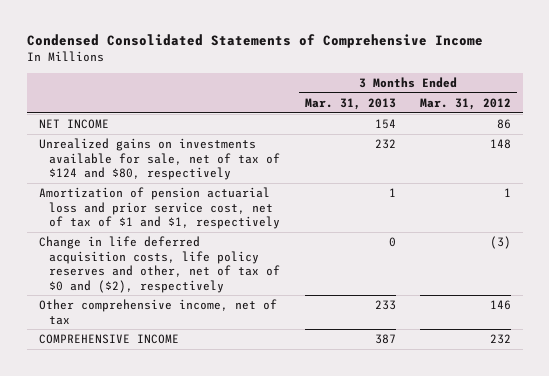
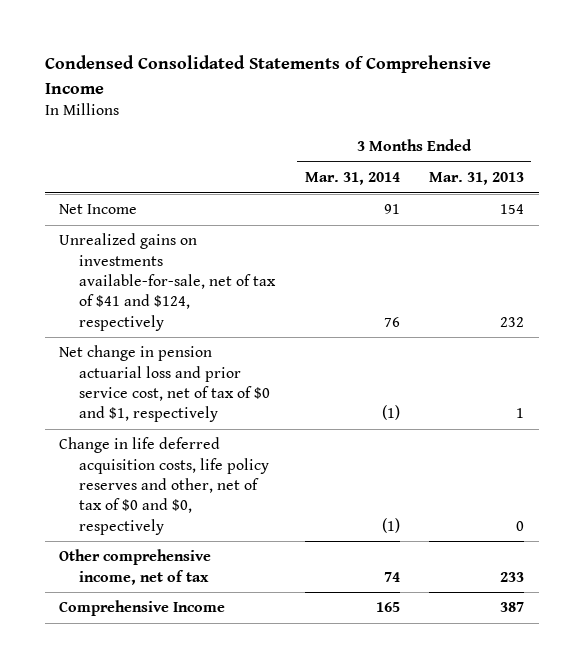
[419,97,511,110] Mar. 31, 2012 -> none
none -> [304,171,400,185] Mar. 31, 2014
[38,119,109,130] NET INCOME -> [59,204,138,215] Net Income
[38,138,281,181] Unrealized gains on investments available for sale, net of tax of $124 and $80, respectively -> [59,233,277,331] Unrealized gains on investments available-for-sale, net of tax of $41 and $124, respectively
[38,187,281,230] Amortization of pension actuarial loss and prior service cost, net of tax of $1 and $1, respectively -> [59,345,271,423] Net change in pension actuarial loss and prior service cost, net of tax of $0 and $1, respectively
[38,236,281,293] Change in life deferred acquisition costs, life policy reserves and other, net of tax of $0 and ($2), respectively -> [59,437,270,535] Change in life deferred acquisition costs, life policy reserves and other, net of tax of $0 and $0, respectively
[38,334,179,345] COMPREHENSIVE INCOME -> [59,600,226,617] Comprehensive Income

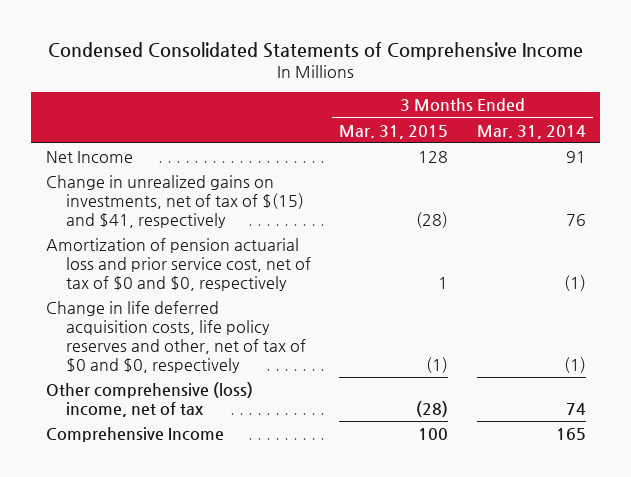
[429,171,525,185] Mar. 31, 2013 -> none
none -> [339,124,449,139] Mar. 31, 2015
[59,233,277,331] Unrealized gains on investments available-for-sale, net of tax of $41 and $124, respectively -> [45,175,304,228] Change in unrealized gains on investments, net of tax of $(15) and $41, respectively
[59,345,271,423] Net change in pension actuarial loss and prior service cost, net of tax of $0 and $1, respectively -> [45,238,311,291] Amortization of pension actuarial loss and prior service cost, net of tax of $0 and $0, respectively
[59,549,212,585] Other comprehensive income, net of tax -> [45,382,253,417] Other comprehensive (loss) income, net of tax

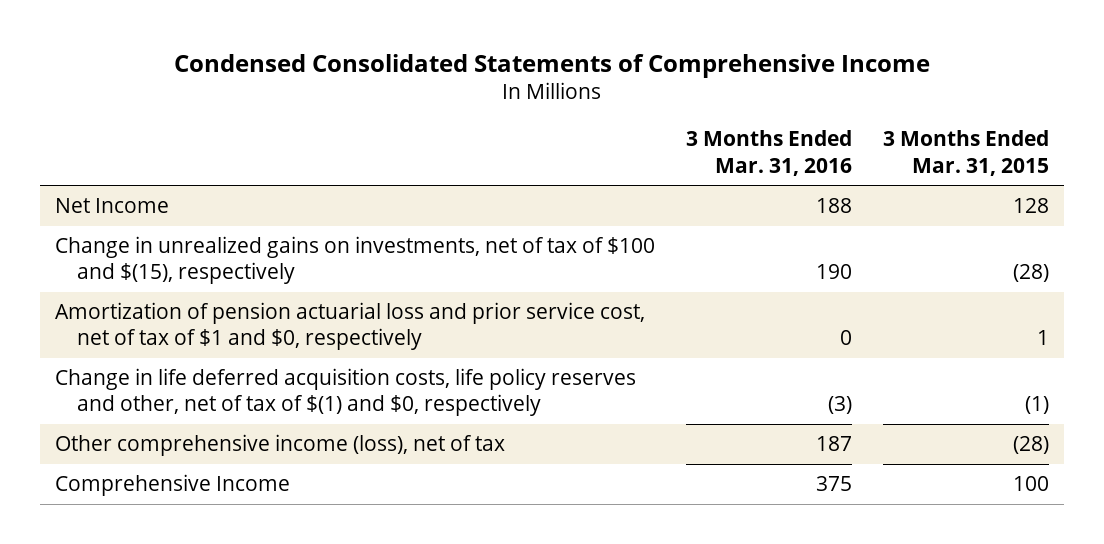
[476,124,586,139] Mar. 31, 2014 -> none
none -> [686,130,853,176] 3 Months Ended Mar. 31, 2016
[45,175,304,228] Change in unrealized gains on investments, net of tax of $(15) and $41, respectively -> [55,236,656,285] Change in unrealized gains on investments, net of tax of $100 and $(15), respectively
[45,238,311,291] Amortization of pension actuarial loss and prior service cost, net of tax of $0 and $0, respectively -> [55,302,646,351] Amortization of pension actuarial loss and prior service cost, net of tax of $1 and $0, respectively
[45,301,306,373] Change in life deferred acquisition costs, life policy reserves and other, net of tax of $0 and $0, respectively -> [55,368,637,417] Change in life deferred acquisition costs, life policy reserves and other, net of tax of $(1) and $0, respectively
[45,382,253,417] Other comprehensive (loss) income, net of tax -> [55,434,506,457] Other comprehensive income (loss), net of tax

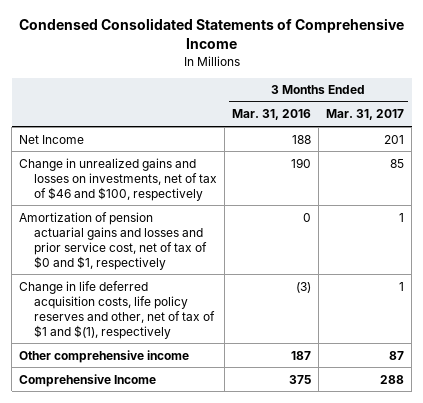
[882,130,1049,176] 3 Months Ended Mar. 31, 2015 -> none
none -> [326,109,405,121] Mar. 31, 2017
[55,236,656,285] Change in unrealized gains on investments, net of tax of $100 and $(15), respectively -> [19,157,218,201] Change in unrealized gains and losses on investments, net of tax of $46 and $100, respectively
[55,302,646,351] Amortization of pension actuarial loss and prior service cost, net of tax of $1 and $0, respectively -> [19,211,208,270] Amortization of pension actuarial gains and losses and prior service cost, net of tax of $0 and $1, respectively
[55,368,637,417] Change in life deferred acquisition costs, life policy reserves and other, net of tax of $(1) and $0, respectively -> [19,280,216,339] Change in life deferred acquisition costs, life policy reserves and other, net of tax of $1 and $(1), respectively
[55,434,506,457] Other comprehensive income (loss), net of tax -> [19,349,190,363] Other comprehensive income

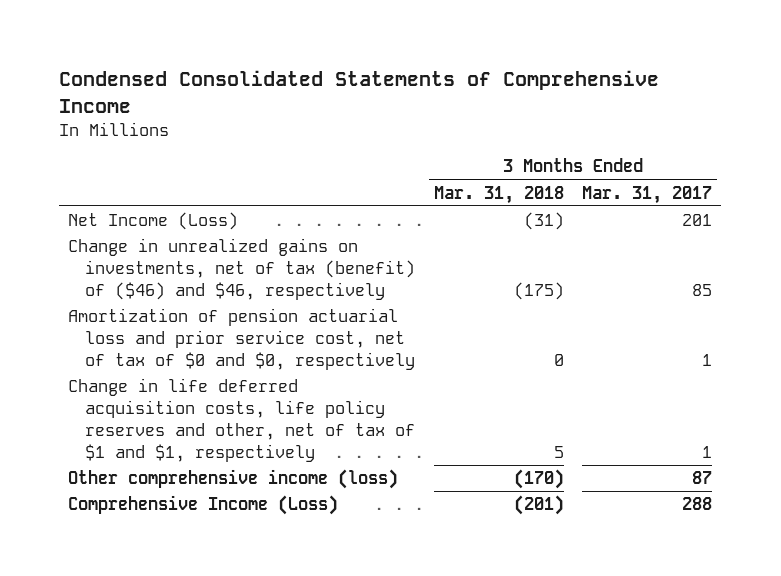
[232,109,312,121] Mar. 31, 2016 -> none
none -> [433,185,564,204] Mar. 31, 2018
[19,134,85,144] Net Income -> [68,212,239,231] Net Income (Loss)
[19,157,218,201] Change in unrealized gains and losses on investments, net of tax of $46 and $100, respectively -> [68,238,416,300] Change in unrealized gains on investments, net of tax (benefit) of ($46) and $46, respectively
[19,211,208,270] Amortization of pension actuarial gains and losses and prior service cost, net of tax of $0 and $1, respectively -> [68,308,416,370] Amortization of pension actuarial loss and prior service cost, net of tax of $0 and $0, respectively
[19,280,216,339] Change in life deferred acquisition costs, life policy reserves and other, net of tax of $1 and $(1), respectively -> [68,378,416,462] Change in life deferred acquisition costs, life policy reserves and other, net of tax of $1 and $1, respectively
[19,349,190,363] Other comprehensive income -> [68,469,399,490] Other comprehensive income (loss)
[19,373,157,387] Comprehensive Income -> [68,495,339,516] Comprehensive Income (Loss)

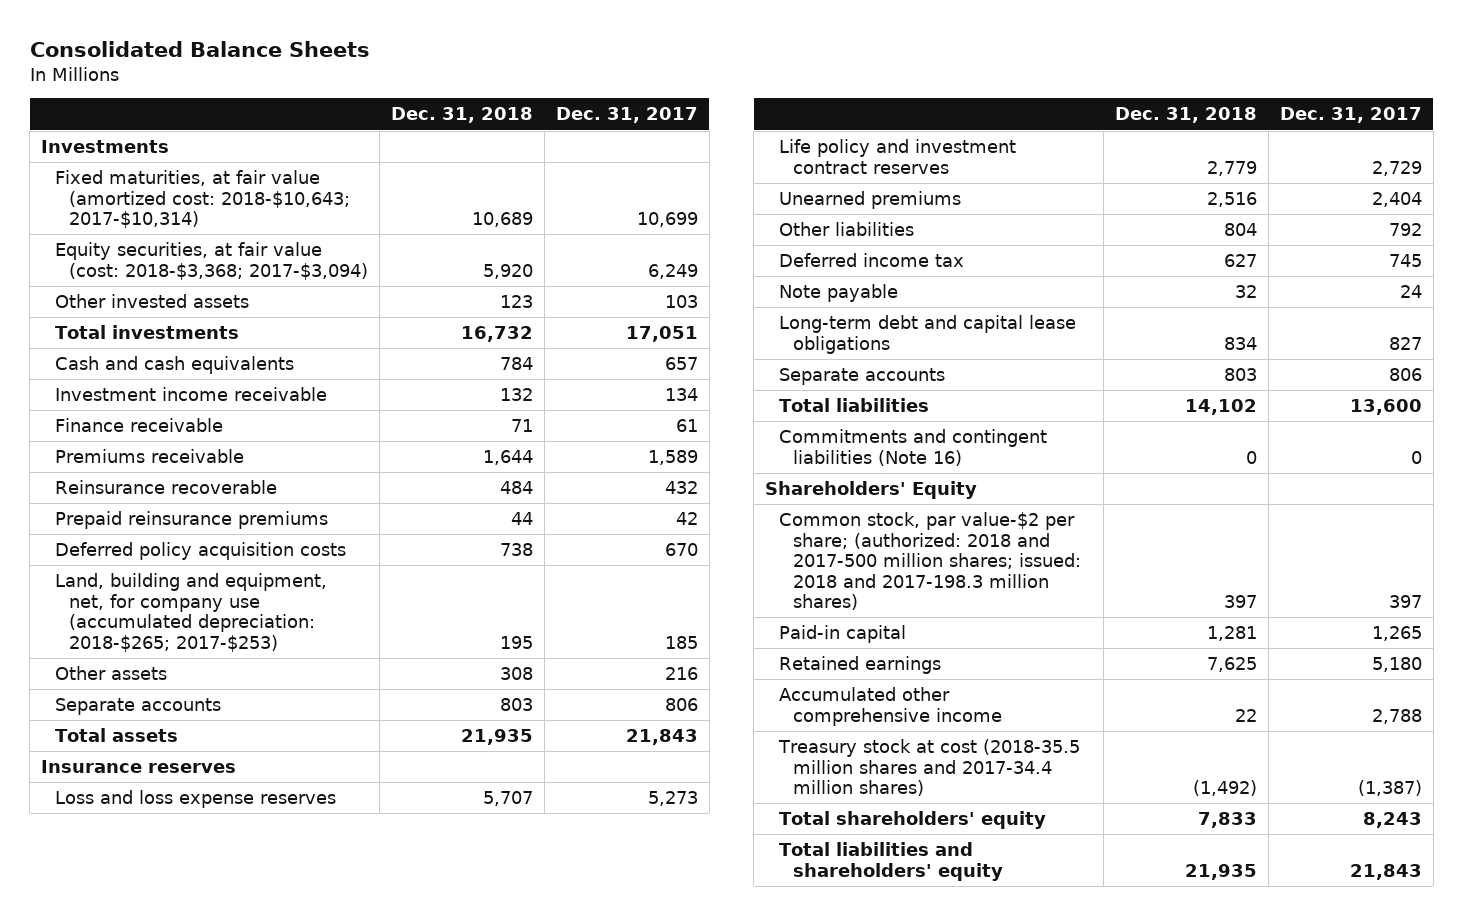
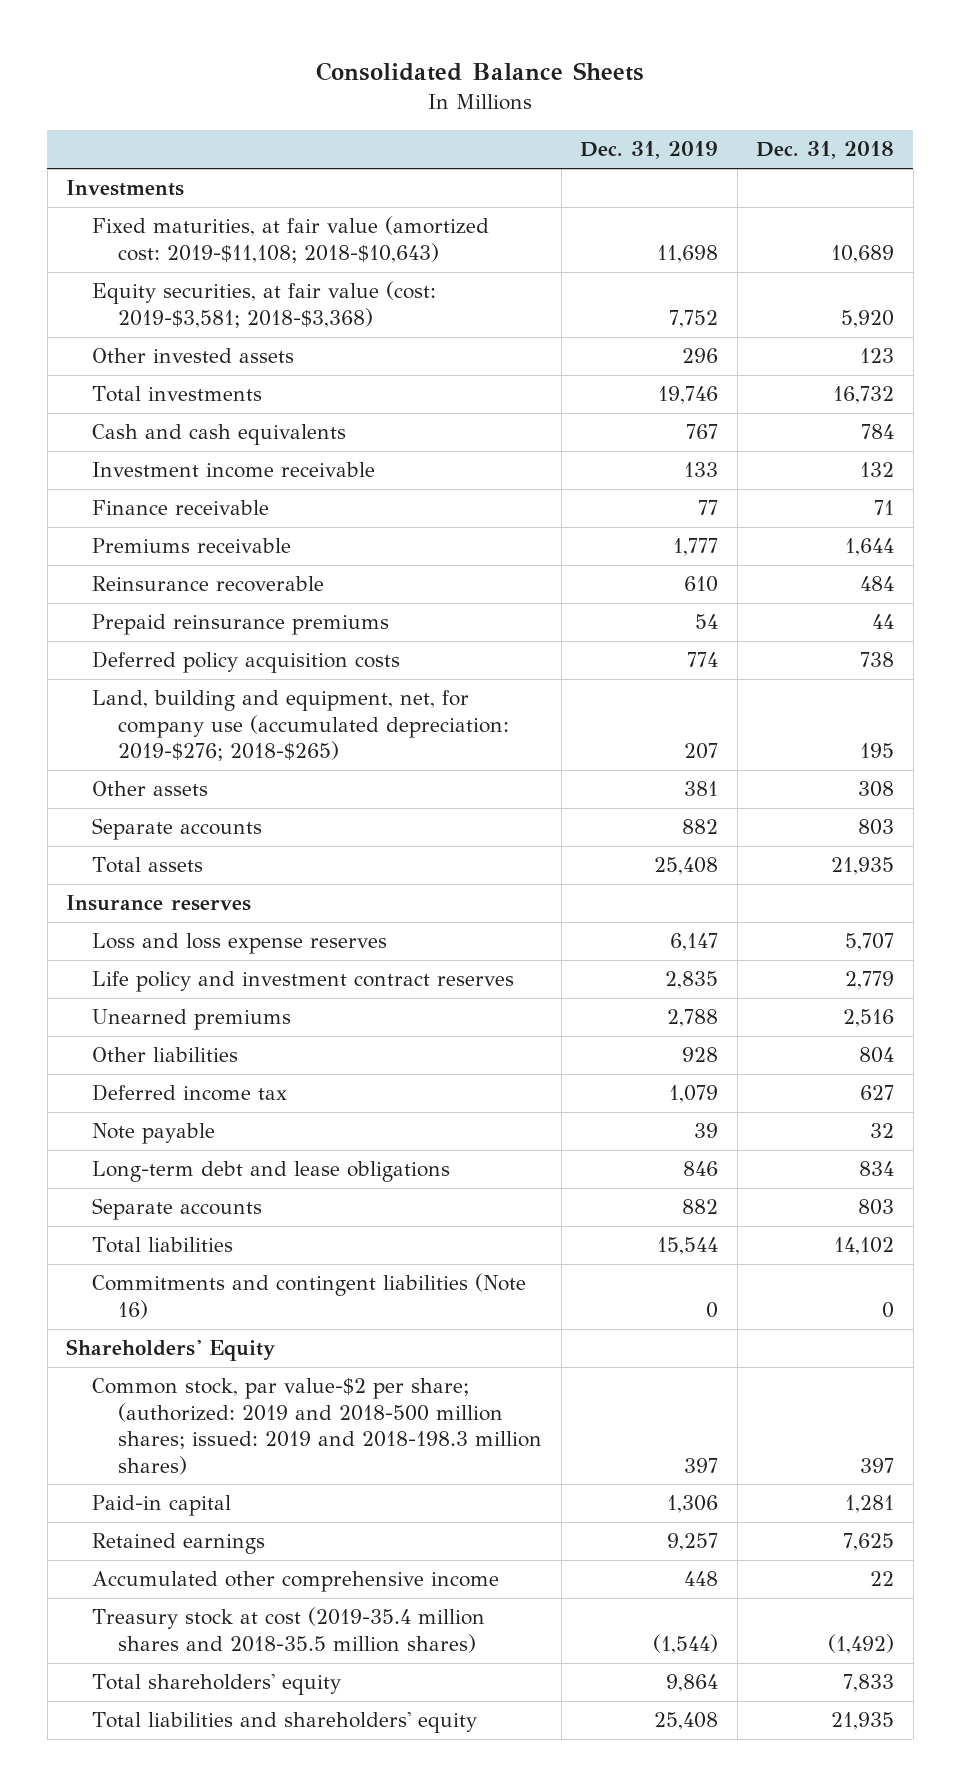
[556,107,699,124] Dec. 31, 2017 -> none
none -> [580,141,719,160] Dec. 31, 2019
[55,170,351,229] Fixed maturities, at fair value (amortized cost: 2018-$10,643; 2017-$10,314) -> [92,216,490,263] Fixed maturities, at fair value (amortized cost: 2019-$11,108; 2018-$10,643)
[55,242,369,280] Equity securities, at fair value (cost: 2018-$3,368; 2017-$3,094) -> [92,281,437,328] Equity securities, at fair value (cost: 2019-$3,581; 2018-$3,368)
[55,573,328,652] Land, building and equipment, net, for company use (accumulated depreciation: 2018-$265; 2017-$253) -> [92,690,510,762] Land, building and equipment, net, for company use (accumulated depreciation: 2019-$276; 2018-$265)
[779,315,1077,354] Long-term debt and capital lease obligations -> [92,1161,451,1183] Long-term debt and lease obligations
[779,512,1082,611] Common stock, par value-$2 per share; (authorized: 2018 and 2017-500 million shares; issued: 2018 and 2017-198.3 million shares) -> [92,1378,543,1475] Common stock, par value-$2 per share; (authorized: 2019 and 2018-500 million shares; issued: 2019 and 2018-198.3 million shares)
[778,739,1081,797] Treasury stock at cost (2018-35.5 million shares and 2017-34.4 million shares) -> [92,1607,486,1653] Treasury stock at cost (2019-35.4 million shares and 2018-35.5 million shares)

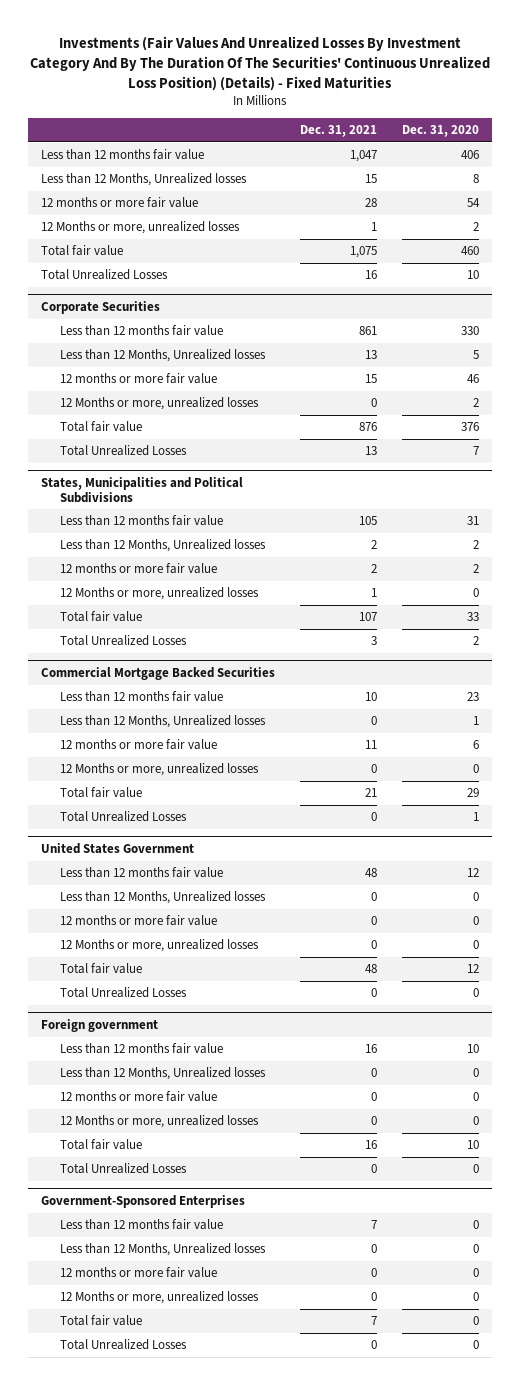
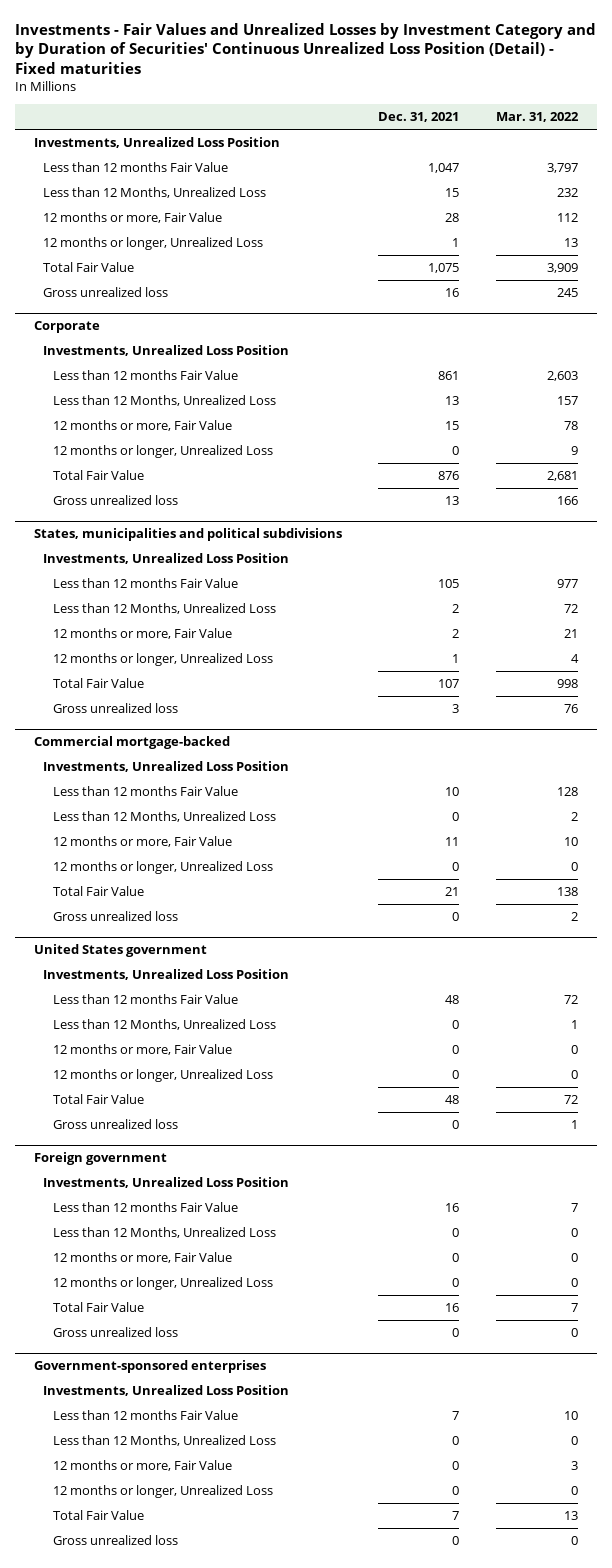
[29,36,490,91] Investments (Fair Values And Unrealized Losses By Investment Category And By The Duration Of The Securities' Continuous Unrealized Loss Position) (Details) - Fixed Maturities -> [15,22,597,75] Investments - Fair Values and Unrealized Losses by Investment Category and by Duration of Securities' Continuous Unrealized Loss Position (Detail) - Fixed maturities
[402,125,480,138] Dec. 31, 2020 -> none
none -> [496,111,580,122] Mar. 31, 2022
none -> [33,137,280,149] Investments, Unrealized Loss Position
[40,149,204,161] Less than 12 months fair value -> [43,162,229,173] Less than 12 months Fair Value
[40,173,247,187] Less than 12 Months, Unrealized losses -> [43,187,267,199] Less than 12 Months, Unrealized Loss
[40,197,198,209] 12 months or more fair value -> [43,212,223,224] 12 months or more, Fair Value
[40,221,240,235] 12 Months or more, unrealized losses -> [43,237,264,251] 12 months or longer, Unrealized Loss
[40,245,123,257] Total fair value -> [43,262,135,273] Total Fair Value
[40,269,168,281] Total Unrealized Losses -> [43,287,169,298] Gross unrealized loss
[40,300,160,314] Corporate Securities -> [33,321,100,334] Corporate
none -> [43,345,290,357] Investments, Unrealized Loss Position
[59,325,223,337] Less than 12 months fair value -> [53,370,239,381] Less than 12 months Fair Value
[59,349,266,363] Less than 12 Months, Unrealized losses -> [53,395,277,407] Less than 12 Months, Unrealized Loss
[59,373,217,385] 12 months or more fair value -> [53,420,233,432] 12 months or more, Fair Value
[59,397,259,411] 12 Months or more, unrealized losses -> [53,445,274,459] 12 months or longer, Unrealized Loss
[59,421,142,433] Total fair value -> [53,470,145,481] Total Fair Value
[59,445,187,457] Total Unrealized Losses -> [53,495,179,506] Gross unrealized loss
[40,476,243,503] States, Municipalities and Political Subdivisions -> [33,528,342,542] States, municipalities and political subdivisions
none -> [43,553,290,565] Investments, Unrealized Loss Position
[59,515,223,527] Less than 12 months fair value -> [53,578,239,589] Less than 12 months Fair Value
[59,539,266,553] Less than 12 Months, Unrealized losses -> [53,603,277,615] Less than 12 Months, Unrealized Loss
[59,563,217,575] 12 months or more fair value -> [53,628,233,640] 12 months or more, Fair Value
[59,587,259,601] 12 Months or more, unrealized losses -> [53,653,274,667] 12 months or longer, Unrealized Loss
[59,611,142,623] Total fair value -> [53,678,145,689] Total Fair Value
[59,635,187,647] Total Unrealized Losses -> [53,703,179,714] Gross unrealized loss
[40,666,275,680] Commercial Mortgage Backed Securities -> [33,736,230,750] Commercial mortgage-backed
none -> [43,761,290,773] Investments, Unrealized Loss Position
[59,691,223,703] Less than 12 months fair value -> [53,786,239,797] Less than 12 months Fair Value
[59,715,266,729] Less than 12 Months, Unrealized losses -> [53,811,277,823] Less than 12 Months, Unrealized Loss
[59,739,217,751] 12 months or more fair value -> [53,836,233,848] 12 months or more, Fair Value
[59,763,259,777] 12 Months or more, unrealized losses -> [53,861,274,875] 12 months or longer, Unrealized Loss
[59,787,142,799] Total fair value -> [53,886,145,897] Total Fair Value
[59,811,187,823] Total Unrealized Losses -> [53,911,179,922] Gross unrealized loss
[40,842,194,854] United States Government -> [33,944,207,958] United States government
none -> [43,969,290,981] Investments, Unrealized Loss Position
[59,867,223,879] Less than 12 months fair value -> [53,994,239,1005] Less than 12 months Fair Value
[59,891,266,905] Less than 12 Months, Unrealized losses -> [53,1019,277,1031] Less than 12 Months, Unrealized Loss
[59,915,217,927] 12 months or more fair value -> [53,1044,233,1056] 12 months or more, Fair Value
[59,939,259,953] 12 Months or more, unrealized losses -> [53,1069,274,1083] 12 months or longer, Unrealized Loss
[59,963,142,975] Total fair value -> [53,1094,145,1105] Total Fair Value
[59,987,187,999] Total Unrealized Losses -> [53,1119,179,1130] Gross unrealized loss
none -> [43,1177,290,1189] Investments, Unrealized Loss Position
[59,1043,223,1055] Less than 12 months fair value -> [53,1202,239,1213] Less than 12 months Fair Value
[59,1067,266,1081] Less than 12 Months, Unrealized losses -> [53,1227,277,1239] Less than 12 Months, Unrealized Loss
[59,1091,217,1103] 12 months or more fair value -> [53,1252,233,1264] 12 months or more, Fair Value
[59,1115,259,1129] 12 Months or more, unrealized losses -> [53,1277,274,1291] 12 months or longer, Unrealized Loss
[59,1139,142,1151] Total fair value -> [53,1302,145,1313] Total Fair Value
[59,1163,187,1175] Total Unrealized Losses -> [53,1327,179,1338] Gross unrealized loss
[40,1194,245,1208] Government-Sponsored Enterprises -> [33,1360,266,1374] Government-sponsored enterprises
none -> [43,1385,290,1397] Investments, Unrealized Loss Position
[59,1219,223,1231] Less than 12 months fair value -> [53,1410,239,1421] Less than 12 months Fair Value
[59,1243,266,1257] Less than 12 Months, Unrealized losses -> [53,1435,277,1447] Less than 12 Months, Unrealized Loss
[59,1267,217,1279] 12 months or more fair value -> [53,1460,233,1472] 12 months or more, Fair Value
[59,1291,259,1305] 12 Months or more, unrealized losses -> [53,1485,274,1499] 12 months or longer, Unrealized Loss
[59,1315,142,1327] Total fair value -> [53,1510,145,1521] Total Fair Value
[59,1339,187,1351] Total Unrealized Losses -> [53,1535,179,1546] Gross unrealized loss

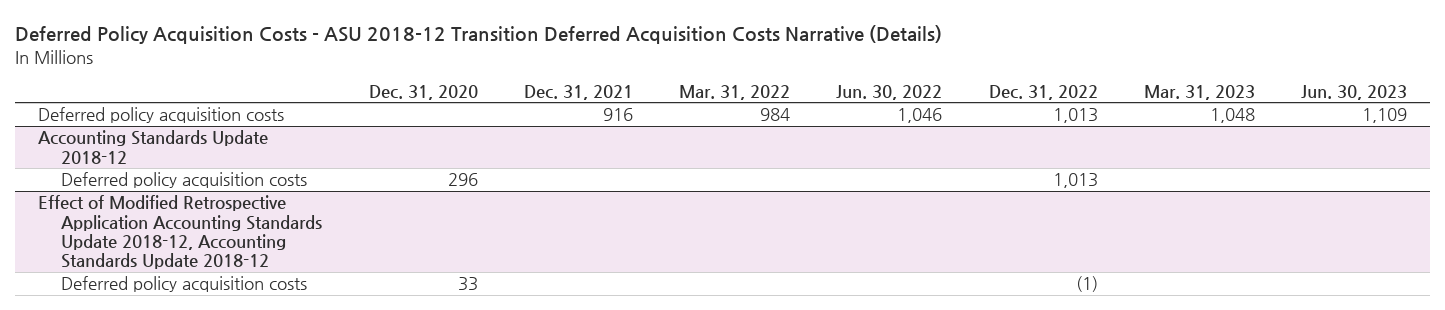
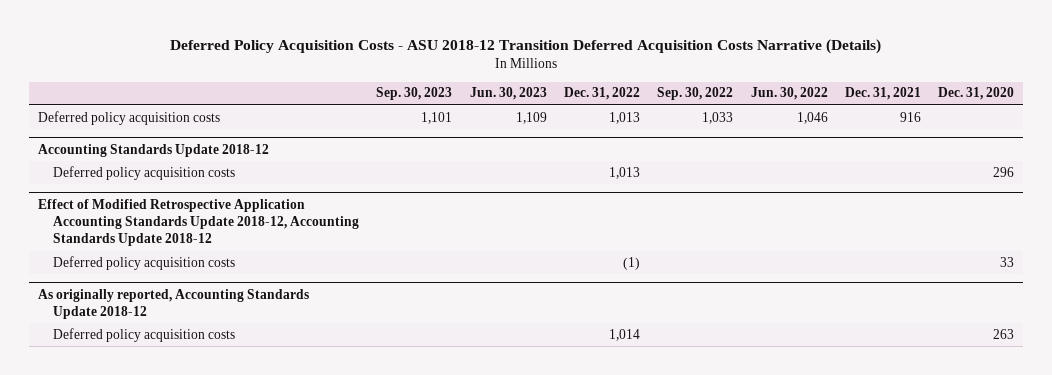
[679,84,791,100] Mar. 31, 2022 -> none
[1143,84,1255,100] Mar. 31, 2023 -> none
none -> [376,87,453,101] Sep. 30, 2023
none -> [657,87,734,101] Sep. 30, 2022
none -> [37,288,309,319] As originally reported, Accounting Standards Update 2018-12
none -> [53,327,236,342] Deferred policy acquisition costs

